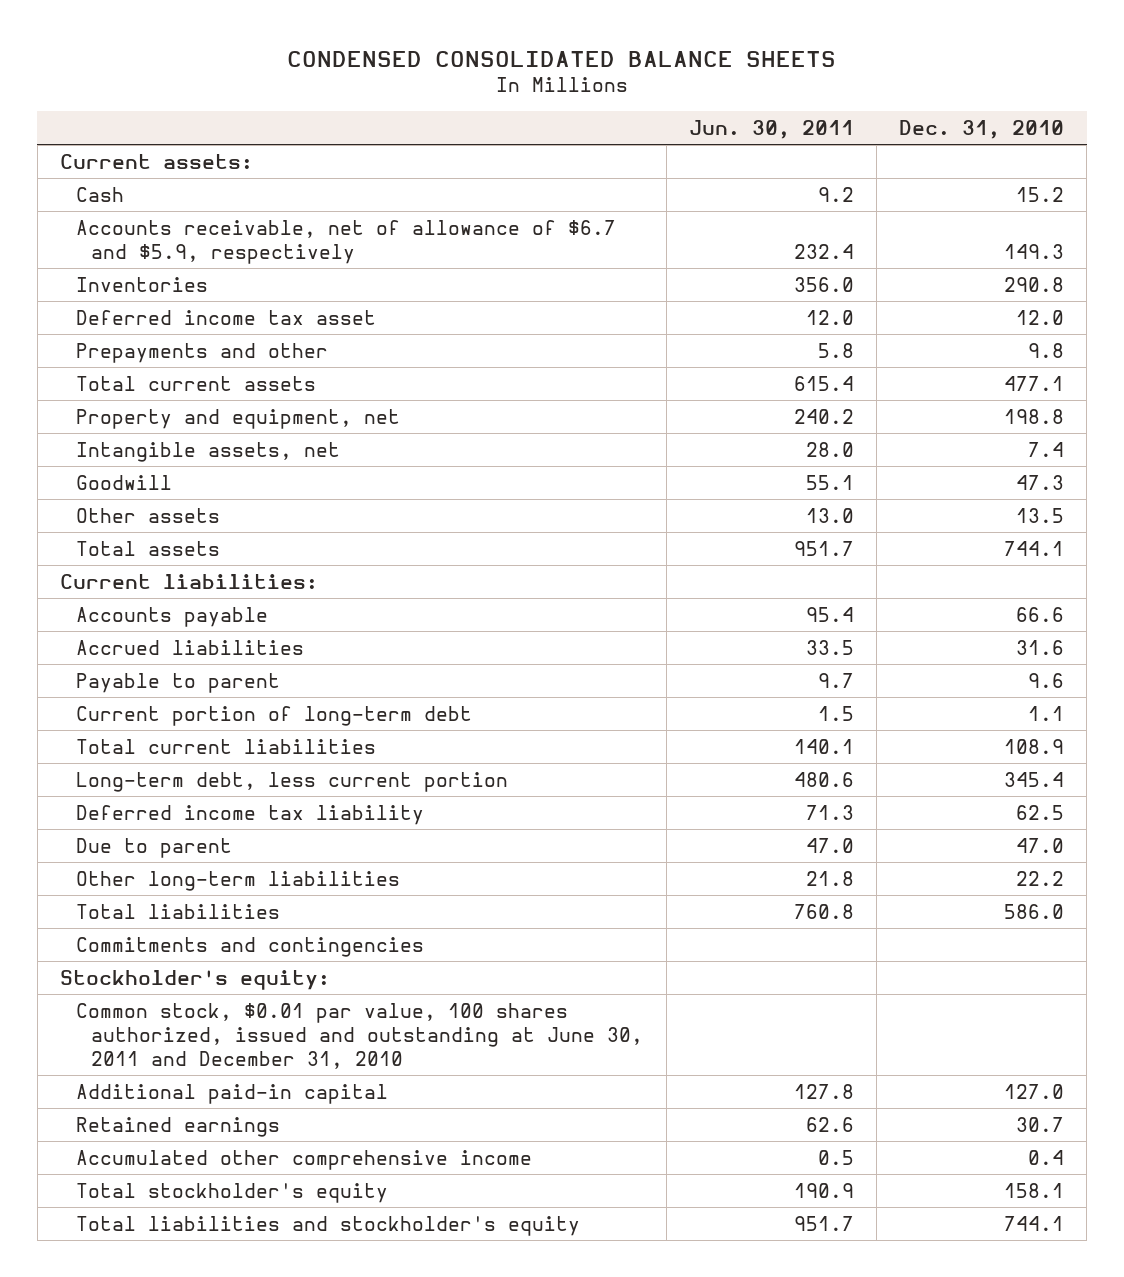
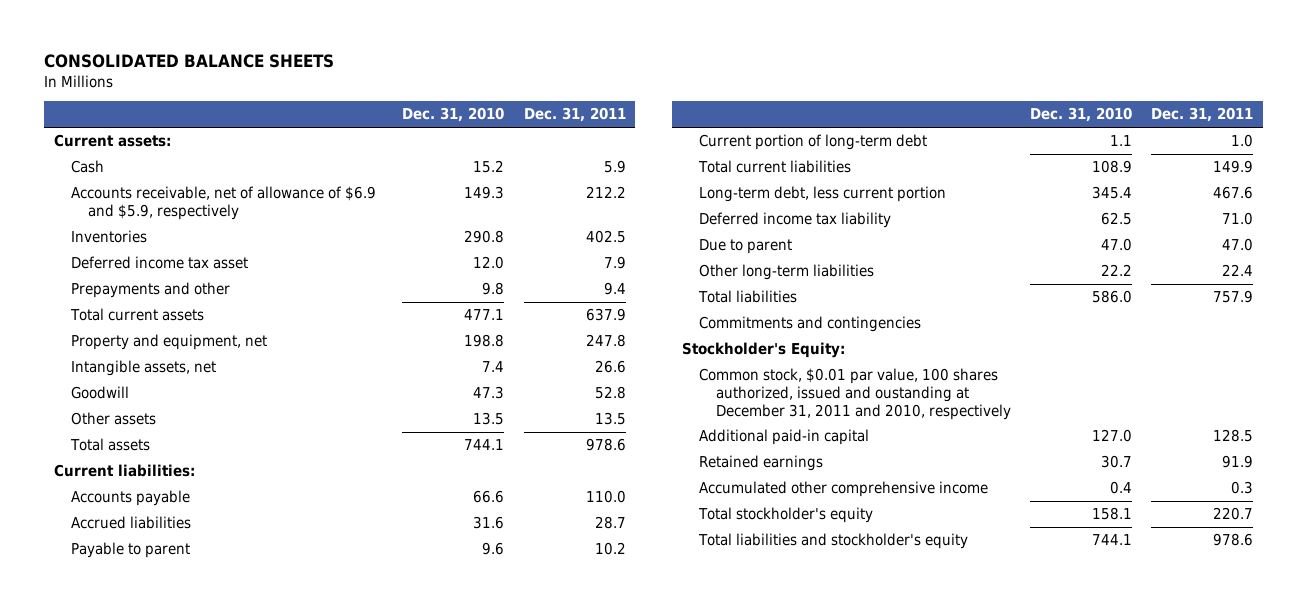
[287,50,837,67] CONDENSED CONSOLIDATED BALANCE SHEETS -> [44,53,335,68] CONSOLIDATED BALANCE SHEETS
[688,119,854,139] Jun. 30, 2011 -> none
none -> [523,107,626,123] Dec. 31, 2011
[75,219,616,264] Accounts receivable, net of allowance of $6.7 and $5.9, respectively -> [70,186,376,220] Accounts receivable, net of allowance of $6.9 and $5.9, respectively
[59,969,330,990] Stockholder's equity: -> [681,342,845,359] Stockholder's Equity:
[75,1002,644,1069] Common stock, $0.01 par value, 100 shares authorized, issued and outstanding at June 30, 2011 and December 31, 2010 -> [698,368,1011,420] Common stock, $0.01 par value, 100 shares authorized, issued and oustanding at December 31, 2011 and 2010, respectively

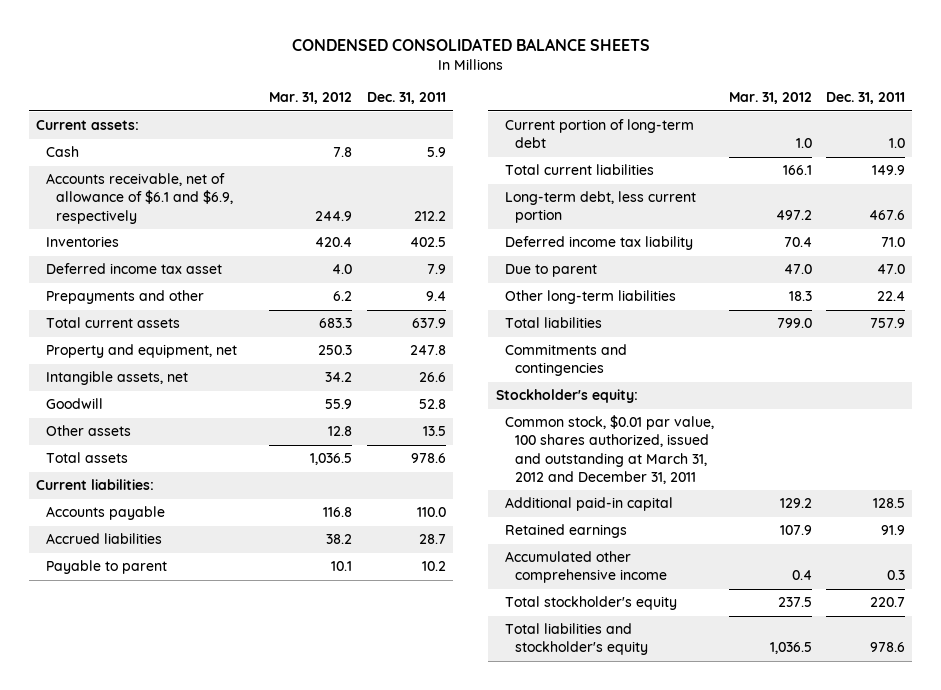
[44,53,335,68] CONSOLIDATED BALANCE SHEETS -> [291,37,650,51] CONDENSED CONSOLIDATED BALANCE SHEETS
[402,107,505,123] Dec. 31, 2010 -> none
none -> [269,92,353,105] Mar. 31, 2012
[70,186,376,220] Accounts receivable, net of allowance of $6.9 and $5.9, respectively -> [45,173,233,224] Accounts receivable, net of allowance of $6.1 and $6.9, respectively
[681,342,845,359] Stockholder's Equity: -> [495,389,638,404] Stockholder's equity:
[698,368,1011,420] Common stock, $0.01 par value, 100 shares authorized, issued and oustanding at December 31, 2011 and 2010, respectively -> [505,415,715,484] Common stock, $0.01 par value, 100 shares authorized, issued and outstanding at March 31, 2012 and December 31, 2011

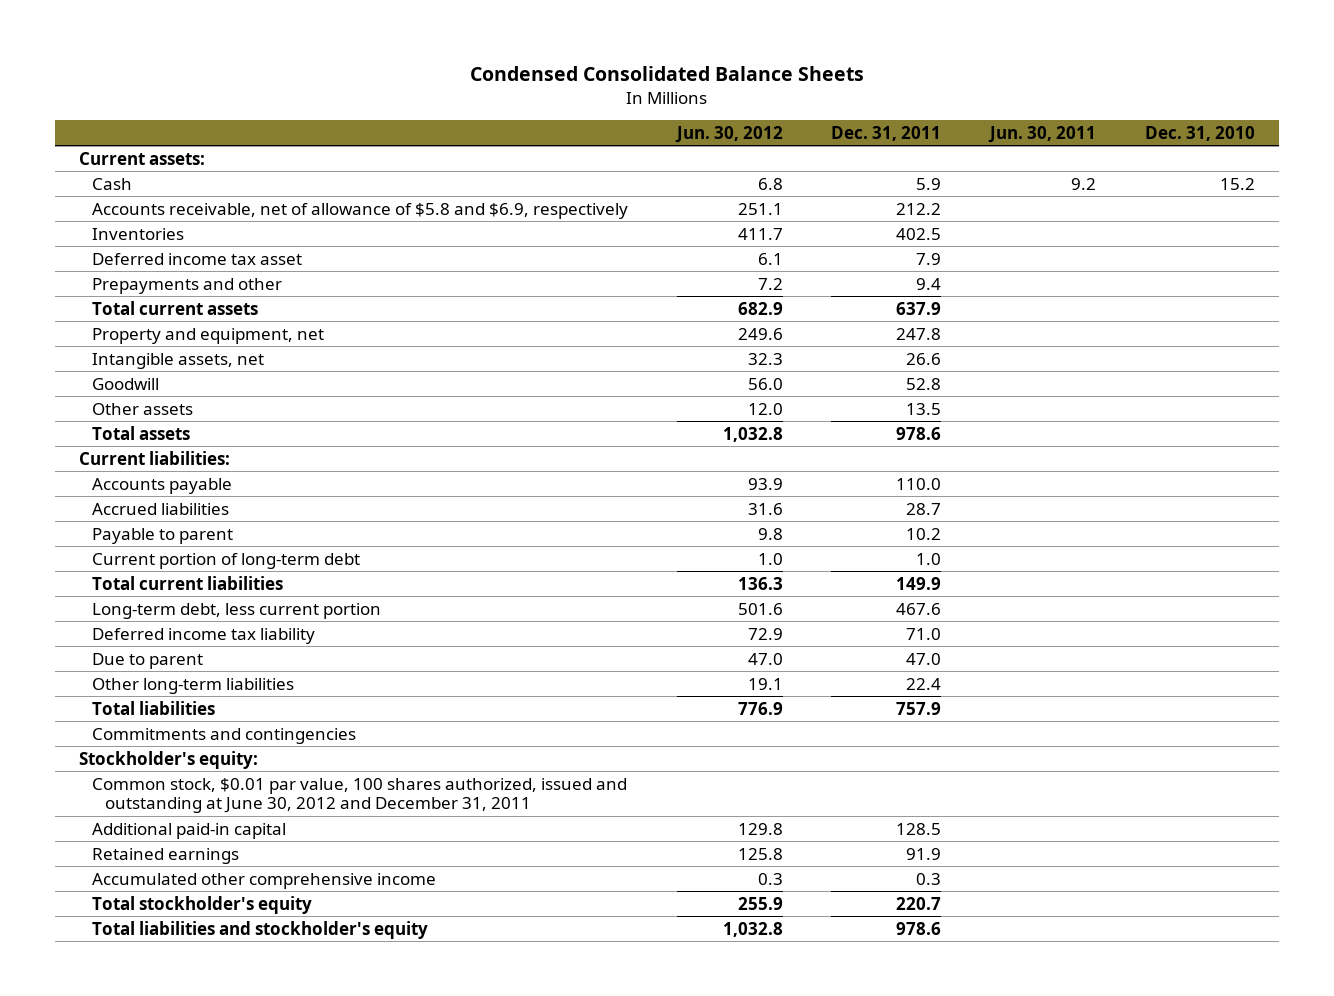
[291,37,650,51] CONDENSED CONSOLIDATED BALANCE SHEETS -> [469,65,864,81] Condensed Consolidated Balance Sheets
[269,92,353,105] Mar. 31, 2012 -> none
none -> [674,125,783,143] Jun. 30, 2012
none -> [987,125,1096,143] Jun. 30, 2011
none -> [1144,125,1255,141] Dec. 31, 2010
[45,173,233,224] Accounts receivable, net of allowance of $6.1 and $6.9, respectively -> [92,202,629,219] Accounts receivable, net of allowance of $5.8 and $6.9, respectively
[505,415,715,484] Common stock, $0.01 par value, 100 shares authorized, issued and outstanding at March 31, 2012 and December 31, 2011 -> [92,777,628,814] Common stock, $0.01 par value, 100 shares authorized, issued and outstanding at June 30, 2012 and December 31, 2011

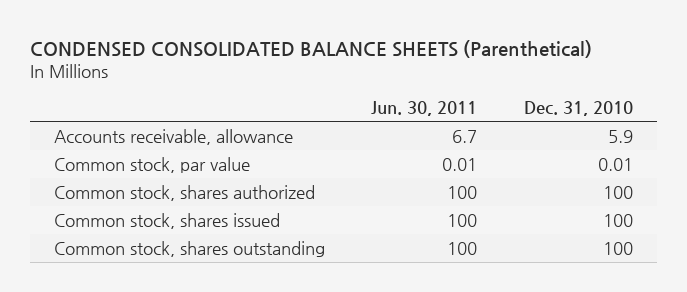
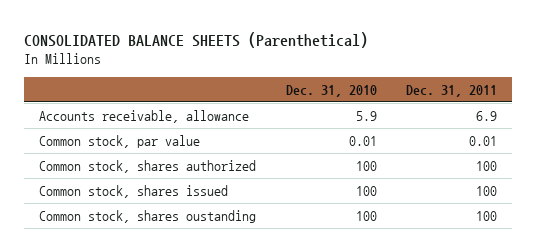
[30,40,593,59] CONDENSED CONSOLIDATED BALANCE SHEETS (Parenthetical) -> [23,31,368,48] CONSOLIDATED BALANCE SHEETS (Parenthetical)
[371,101,478,117] Jun. 30, 2011 -> none
none -> [406,84,498,97] Dec. 31, 2011
[53,240,325,257] Common stock, shares outstanding -> [38,209,256,223] Common stock, shares oustanding

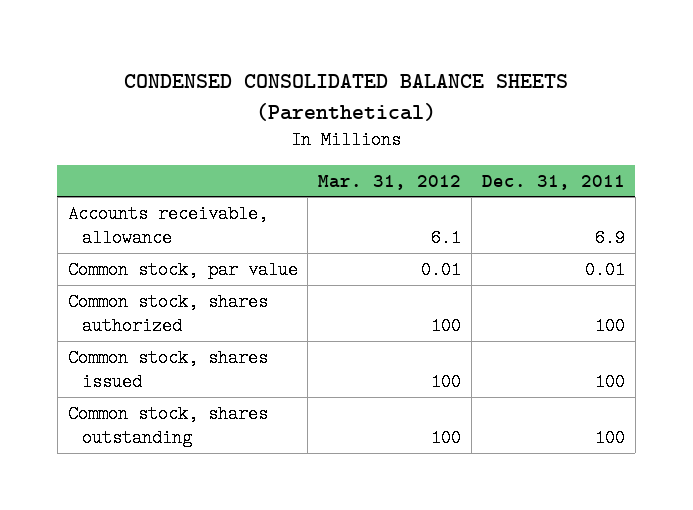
[23,31,368,48] CONSOLIDATED BALANCE SHEETS (Parenthetical) -> [124,73,569,121] CONDENSED CONSOLIDATED BALANCE SHEETS (Parenthetical)
[285,84,377,97] Dec. 31, 2010 -> none
none -> [318,174,462,190] Mar. 31, 2012
[38,209,256,223] Common stock, shares oustanding -> [67,404,268,447] Common stock, shares outstanding

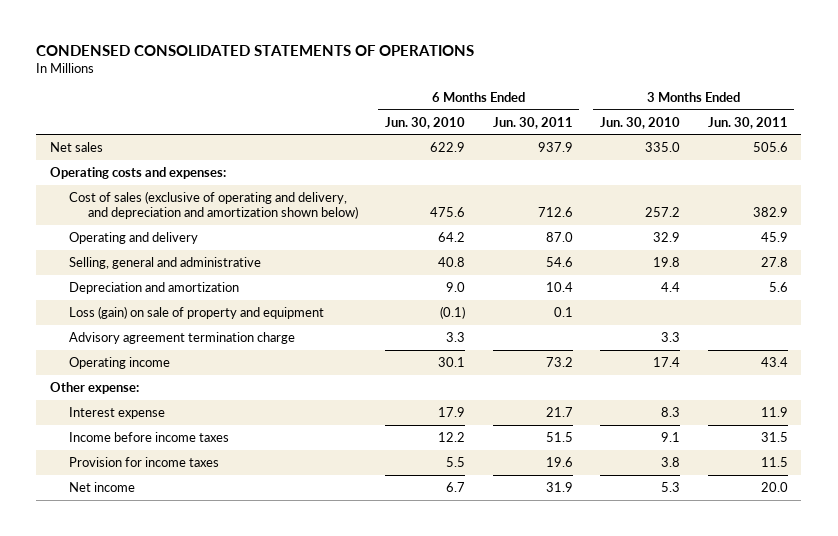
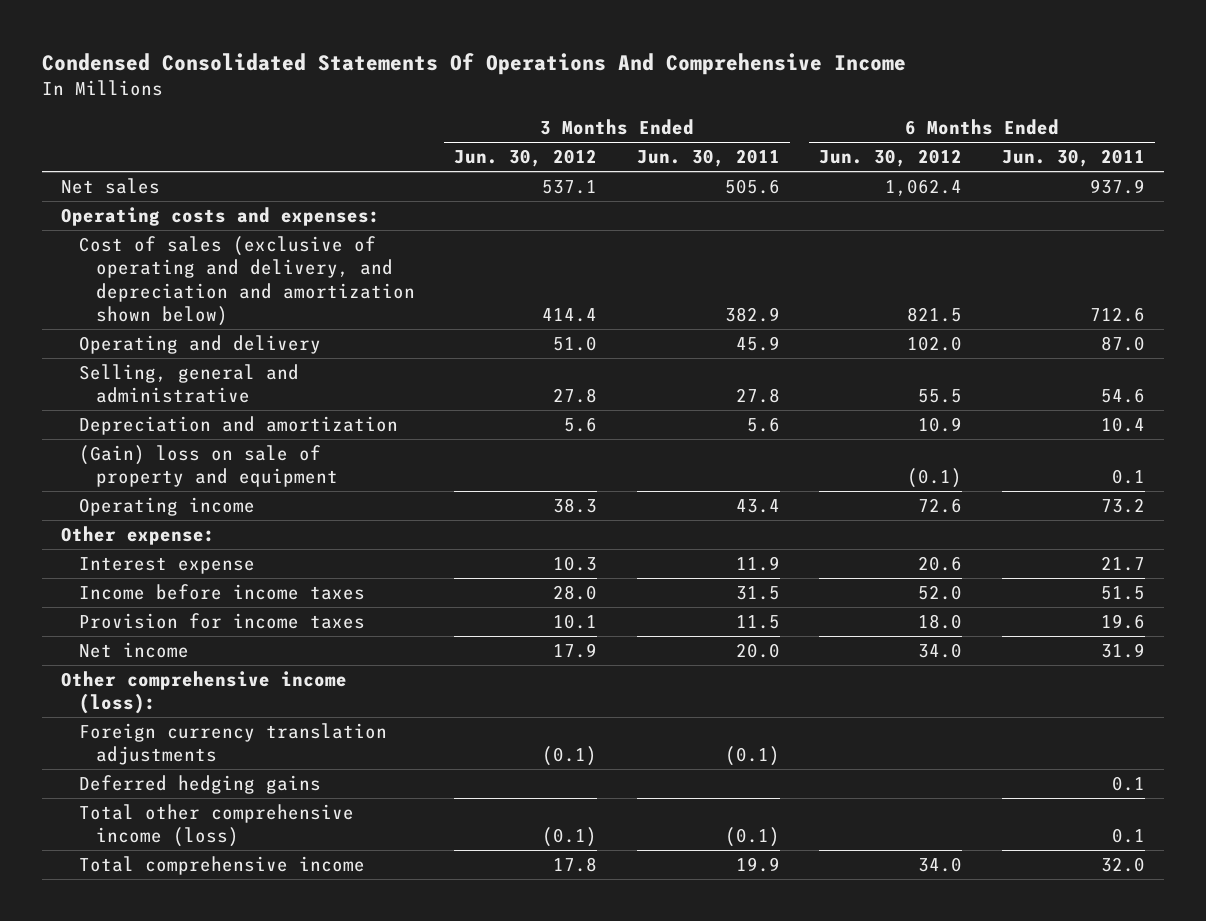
[36,44,475,56] CONDENSED CONSOLIDATED STATEMENTS OF OPERATIONS -> [41,53,906,76] Condensed Consolidated Statements Of Operations And Comprehensive Income
[385,116,466,129] Jun. 30, 2010 -> none
[600,116,681,129] Jun. 30, 2010 -> none
none -> [454,149,598,168] Jun. 30, 2012
none -> [819,149,963,168] Jun. 30, 2012
[68,331,295,344] Advisory agreement termination charge -> none
[68,305,324,319] Loss (gain) on sale of property and equipment -> [78,444,338,488] (Gain) loss on sale of property and equipment
none -> [61,670,348,715] Other comprehensive income (loss):
none -> [78,722,387,766] Foreign currency translation adjustments
none -> [78,774,321,794] Deferred hedging gains
none -> [78,803,354,848] Total other comprehensive income (loss)
none -> [78,855,365,875] Total comprehensive income

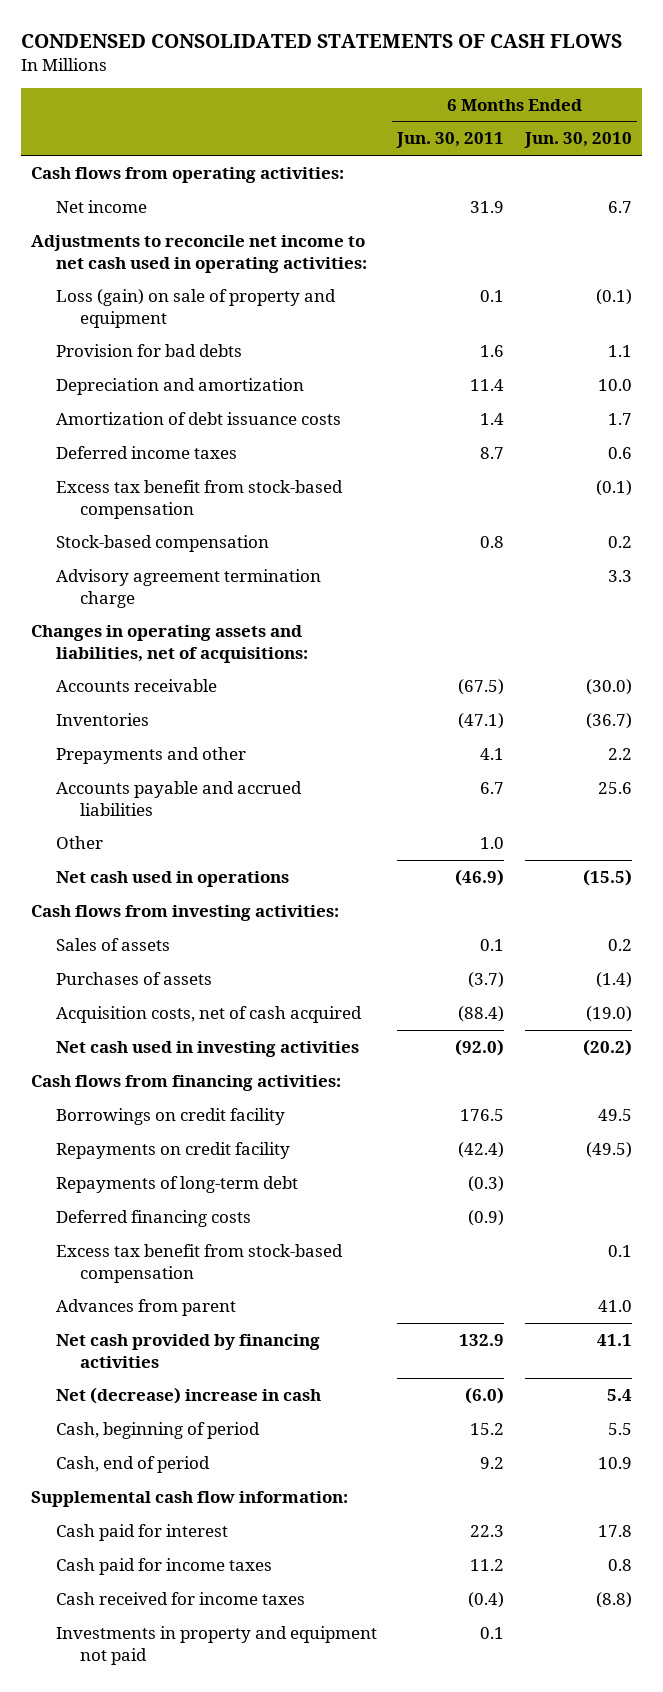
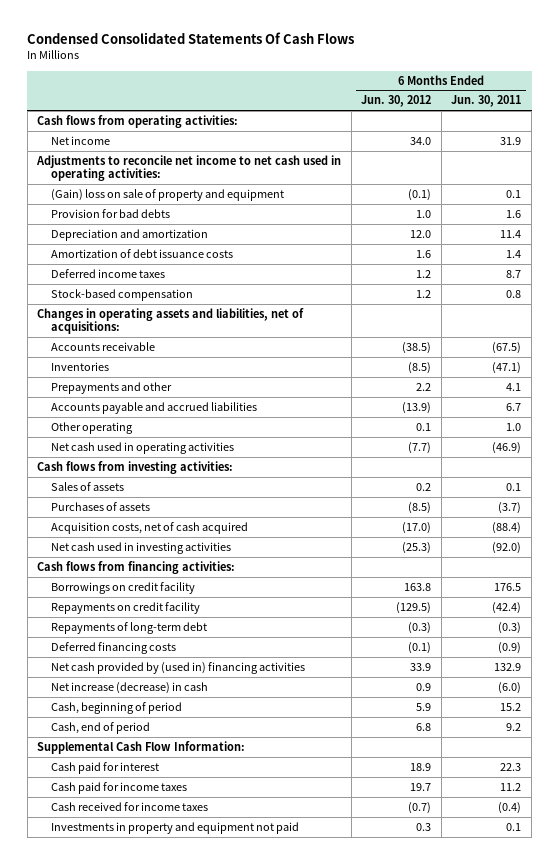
[21,33,623,48] CONDENSED CONSOLIDATED STATEMENTS OF CASH FLOWS -> [27,32,355,45] Condensed Consolidated Statements Of Cash Flows
[523,132,632,149] Jun. 30, 2010 -> none
none -> [361,95,432,108] Jun. 30, 2012
[55,289,336,328] Loss (gain) on sale of property and equipment -> [51,188,285,201] (Gain) loss on sale of property and equipment
[55,480,343,519] Excess tax benefit from stock-based compensation -> none
[55,569,321,608] Advisory agreement termination charge -> none
[55,836,103,850] Other -> [51,421,134,434] Other operating
[55,871,289,888] Net cash used in operations -> [51,441,235,454] Net cash used in operating activities
[55,1244,343,1283] Excess tax benefit from stock-based compensation -> none
[55,1299,236,1317] Advances from parent -> none
[55,1334,320,1368] Net cash provided by financing activities -> [51,661,306,674] Net cash provided by (used in) financing activities
[55,1387,321,1405] Net (decrease) increase in cash -> [51,681,209,694] Net increase (decrease) in cash
[31,1491,349,1508] Supplemental cash flow information: -> [37,740,246,754] Supplemental Cash Flow Information:

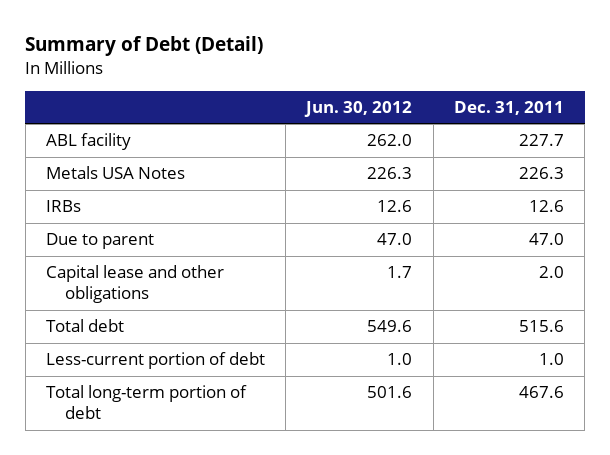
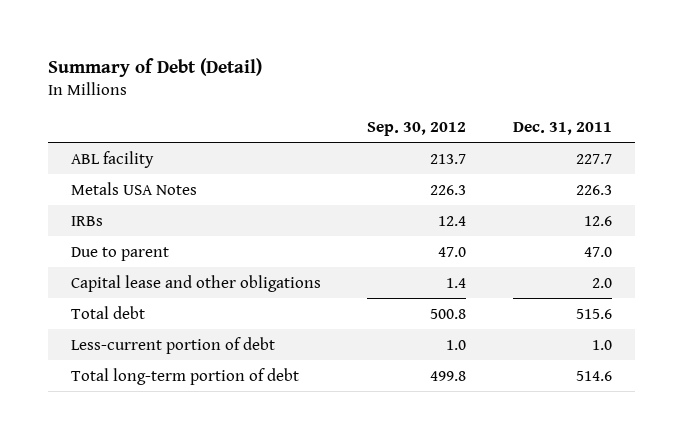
[304,100,413,117] Jun. 30, 2012 -> none
none -> [367,121,467,136] Sep. 30, 2012
[518,386,564,399] 467.6 -> [575,370,612,381] 514.6

